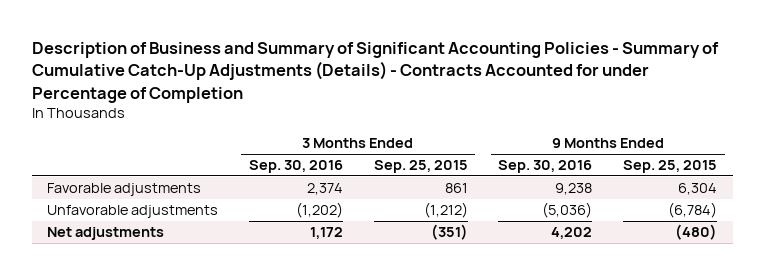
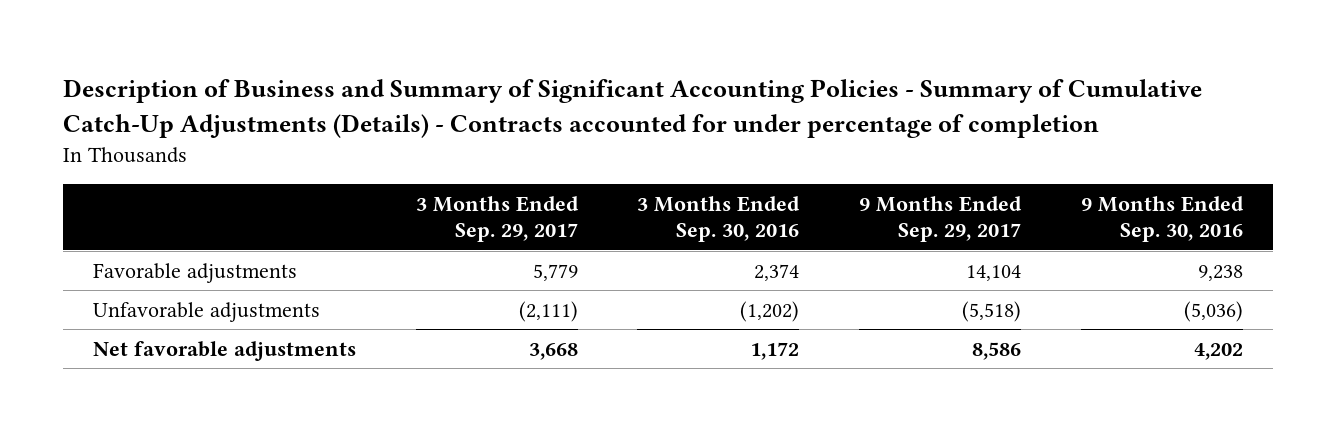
[31,41,719,103] Description of Business and Summary of Significant Accounting Policies - Summary of Cumulative Catch-Up Adjustments (Details) - Contracts Accounted for under Percentage of Completion -> [62,79,1202,138] Description of Business and Summary of Significant Accounting Policies - Summary of Cumulative Catch-Up Adjustments (Details) - Contracts accounted for under percentage of completion
[373,160,468,174] Sep. 25, 2015 -> none
[623,160,718,174] Sep. 25, 2015 -> none
none -> [415,196,579,243] 3 Months Ended Sep. 29, 2017
none -> [859,196,1023,243] 9 Months Ended Sep. 29, 2017
[47,227,165,241] Net adjustments -> [92,340,356,361] Net favorable adjustments

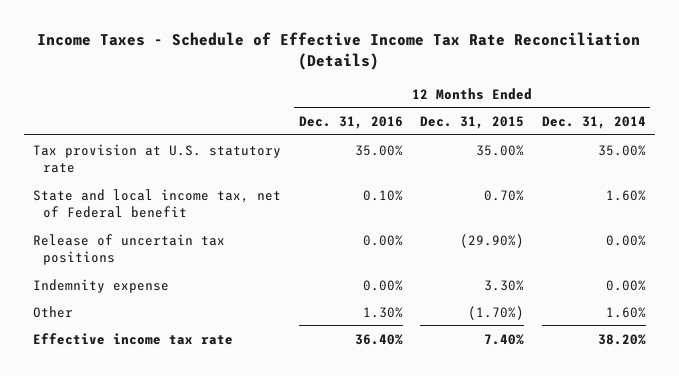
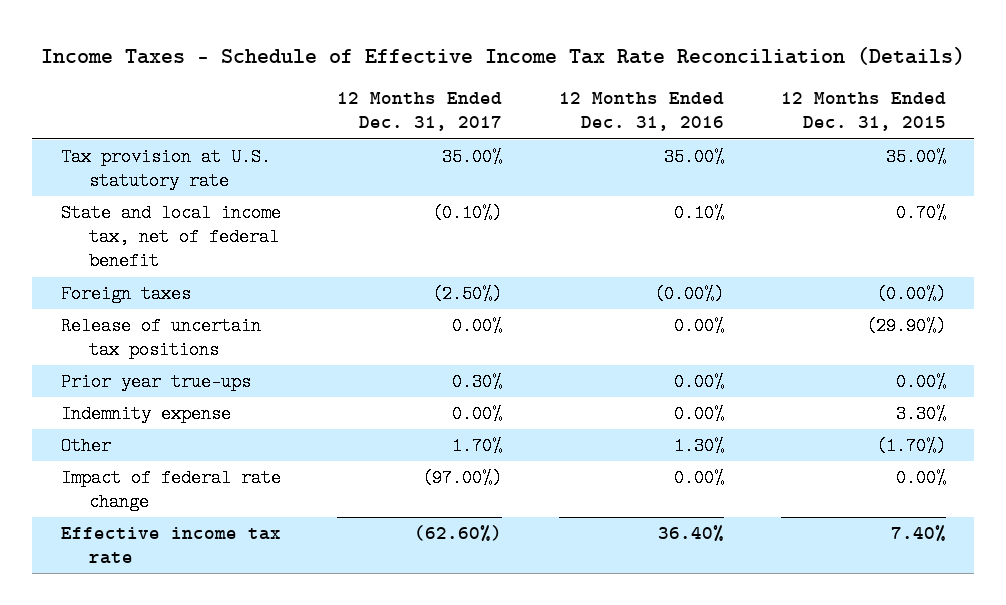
[542,116,647,130] Dec. 31, 2014 -> none
none -> [337,92,503,132] 12 Months Ended Dec. 31, 2017
[32,188,281,219] State and local income tax, net of Federal benefit -> [60,204,281,271] State and local income tax, net of federal benefit
none -> [60,285,191,304] Foreign taxes
none -> [60,373,251,392] Prior year true-ups
none -> [60,469,281,512] Impact of federal rate change

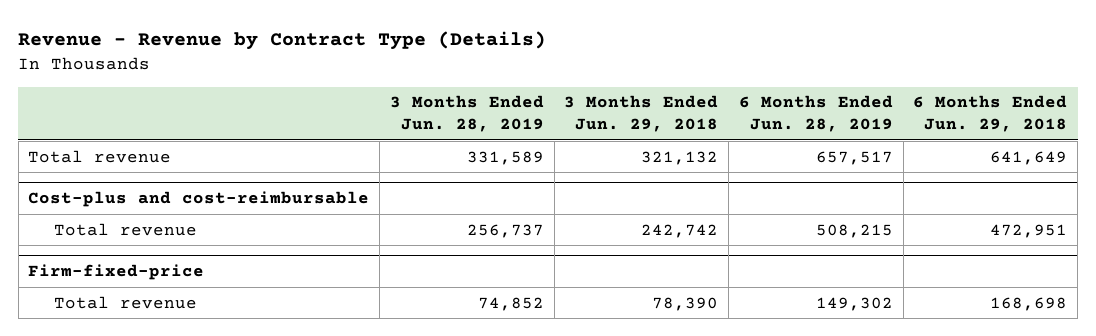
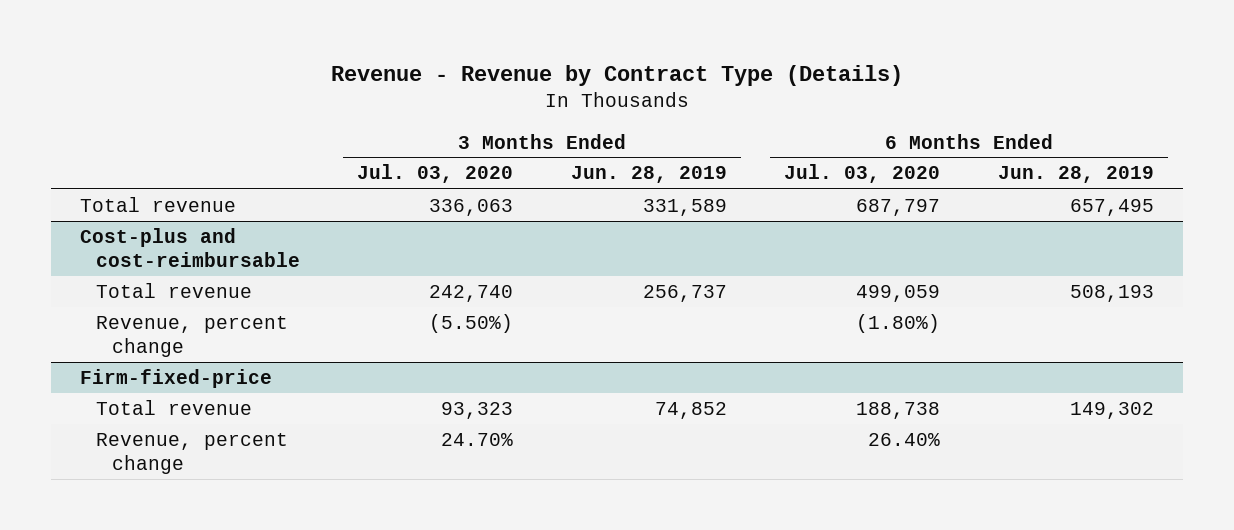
[564,95,719,133] 3 Months Ended Jun. 29, 2018 -> none
[913,95,1068,133] 6 Months Ended Jun. 29, 2018 -> none
none -> [357,164,514,184] Jul. 03, 2020
none -> [784,164,941,184] Jul. 03, 2020
[815,150,893,165] 657,517 -> [1069,198,1154,216] 657,495
[815,223,893,238] 508,215 -> [1069,284,1154,302] 508,193
none -> [96,315,289,358] Revenue, percent change
none -> [96,432,289,475] Revenue, percent change

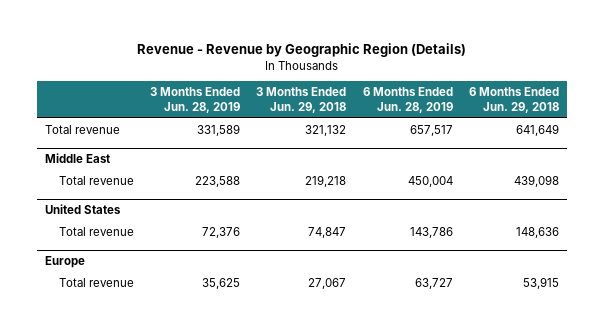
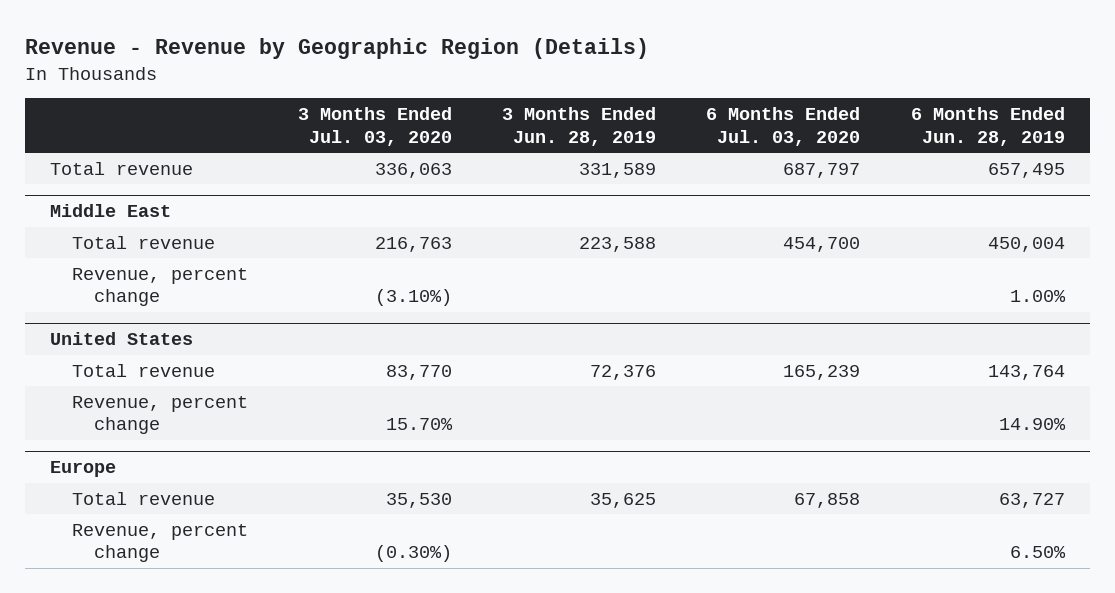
[256,87,347,113] 3 Months Ended Jun. 29, 2018 -> none
[468,87,559,113] 6 Months Ended Jun. 29, 2018 -> none
none -> [298,107,453,146] 3 Months Ended Jul. 03, 2020
none -> [706,107,861,146] 6 Months Ended Jul. 03, 2020
[409,125,453,137] 657,517 -> [987,162,1065,178] 657,495
none -> [72,267,249,307] Revenue, percent change
[409,227,453,239] 143,786 -> [987,364,1065,380] 143,764
none -> [72,395,249,435] Revenue, percent change
none -> [72,523,249,563] Revenue, percent change

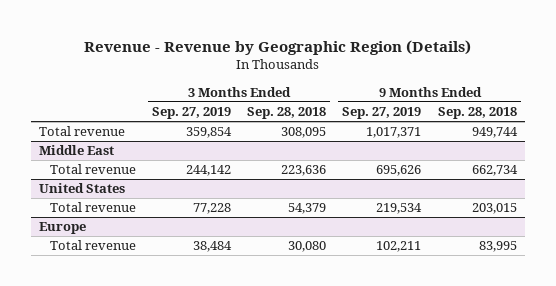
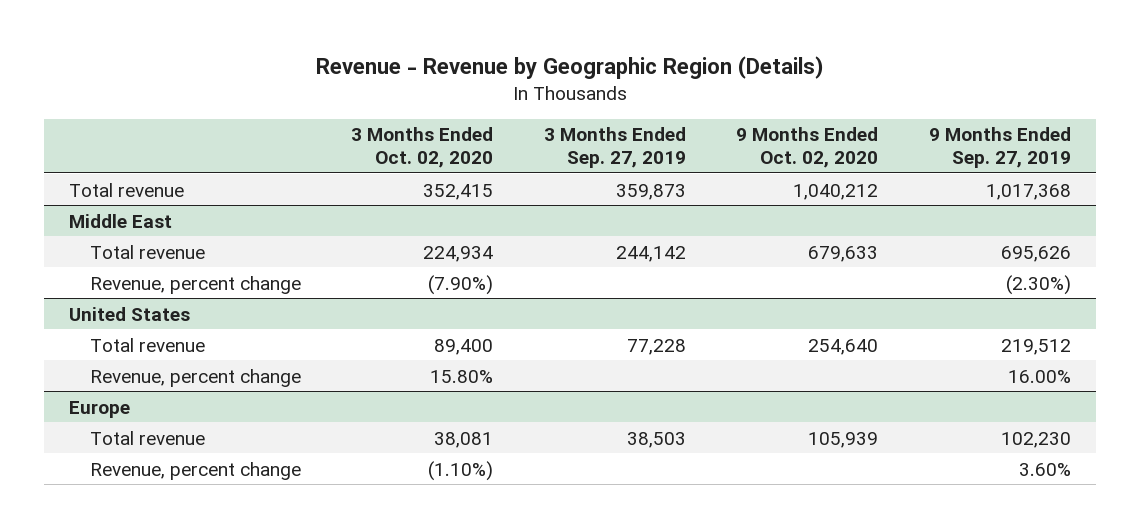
[247,107,327,120] Sep. 28, 2018 -> none
[437,107,517,120] Sep. 28, 2018 -> none
none -> [351,127,494,168] 3 Months Ended Oct. 02, 2020
none -> [736,127,879,168] 9 Months Ended Oct. 02, 2020
[186,127,233,139] 359,854 -> [615,183,686,200] 359,873
[366,127,422,139] 1,017,371 -> [985,183,1071,200] 1,017,368
none -> [89,275,301,294] Revenue, percent change
[376,203,423,215] 219,534 -> [1000,338,1071,355] 219,512
none -> [89,368,301,387] Revenue, percent change
[193,241,233,253] 38,484 -> [626,431,686,448] 38,503
[376,241,422,253] 102,211 -> [1000,431,1071,448] 102,230
none -> [89,461,301,480] Revenue, percent change

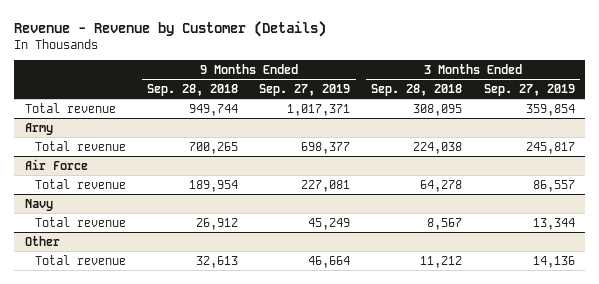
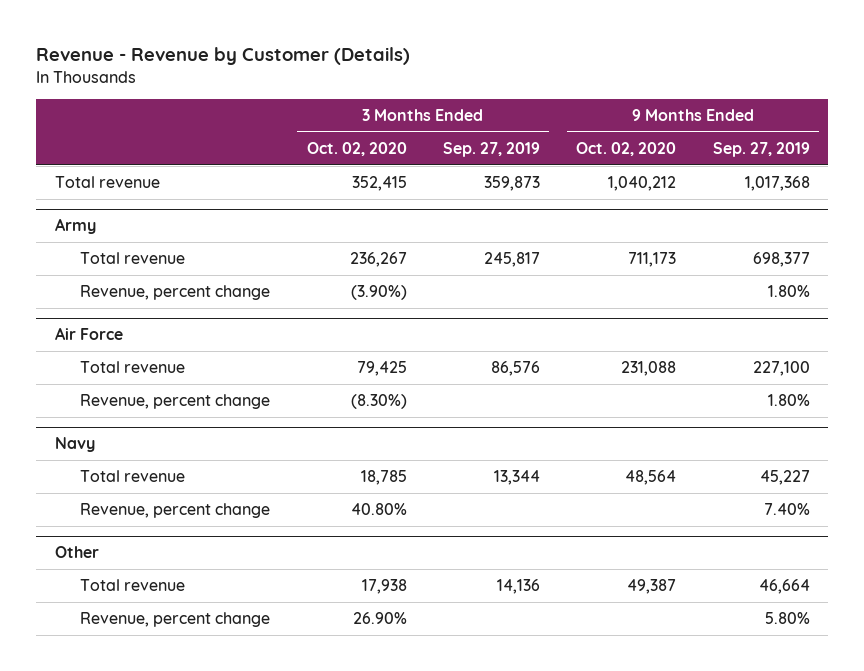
[147,83,239,96] Sep. 28, 2018 -> none
[371,83,463,96] Sep. 28, 2018 -> none
none -> [306,141,407,156] Oct. 02, 2020
none -> [576,141,677,156] Oct. 02, 2020
[287,103,351,116] 1,017,371 -> [744,176,810,192] 1,017,368
[525,103,575,116] 359,854 -> [484,176,541,192] 359,873
none -> [80,285,271,301] Revenue, percent change
[301,179,351,192] 227,081 -> [752,361,810,377] 227,100
[532,179,575,192] 86,557 -> [491,361,541,377] 86,576
none -> [80,394,271,410] Revenue, percent change
[308,217,351,230] 45,249 -> [759,470,810,486] 45,227
none -> [80,503,271,519] Revenue, percent change
none -> [80,612,271,628] Revenue, percent change

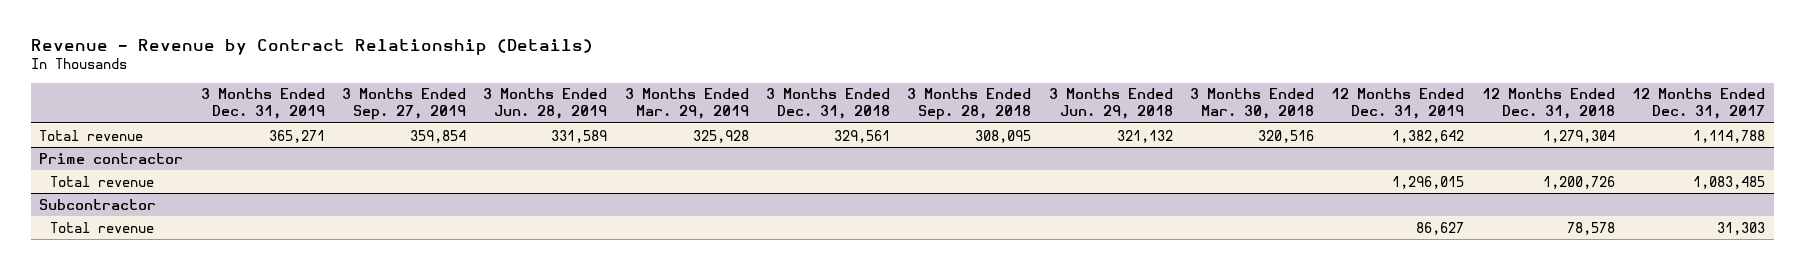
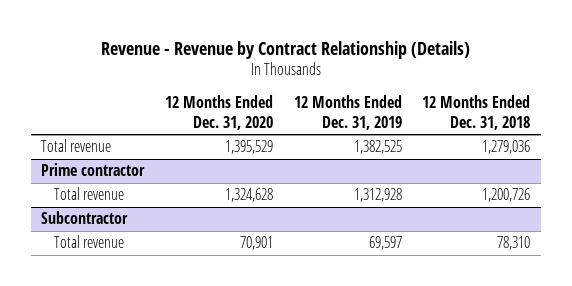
[200,88,325,120] 3 Months Ended Dec. 31, 2019 -> none
[342,88,467,121] 3 Months Ended Sep. 27, 2019 -> none
[483,88,608,120] 3 Months Ended Jun. 28, 2019 -> none
[624,88,749,120] 3 Months Ended Mar. 29, 2019 -> none
[766,88,891,120] 3 Months Ended Dec. 31, 2018 -> none
[907,88,1032,121] 3 Months Ended Sep. 28, 2018 -> none
[1048,88,1173,120] 3 Months Ended Jun. 29, 2018 -> none
[1190,88,1315,120] 3 Months Ended Mar. 30, 2018 -> none
[1632,88,1766,120] 12 Months Ended Dec. 31, 2017 -> none
none -> [164,95,273,130] 12 Months Ended Dec. 31, 2020
[1392,129,1465,143] 1,382,642 -> [353,140,402,155] 1,382,525
[1542,129,1615,143] 1,279,304 -> [482,140,531,155] 1,279,036
[1392,175,1465,189] 1,296,015 -> [353,188,402,203] 1,312,928
[1416,221,1465,235] 86,627 -> [368,236,402,251] 69,597
[1566,221,1615,235] 78,578 -> [497,236,531,251] 78,310

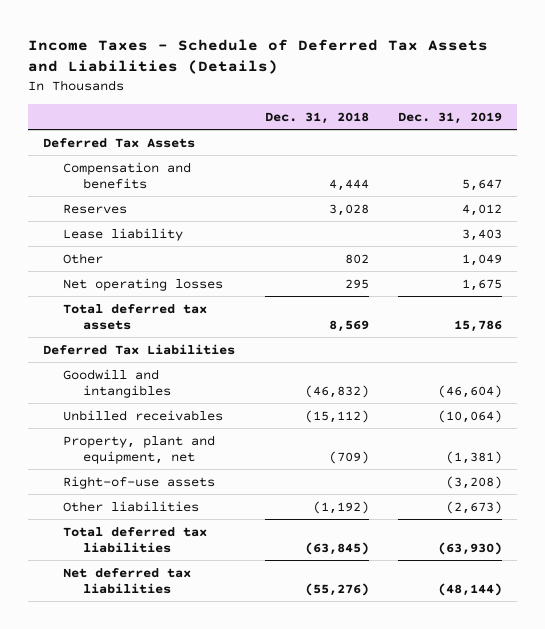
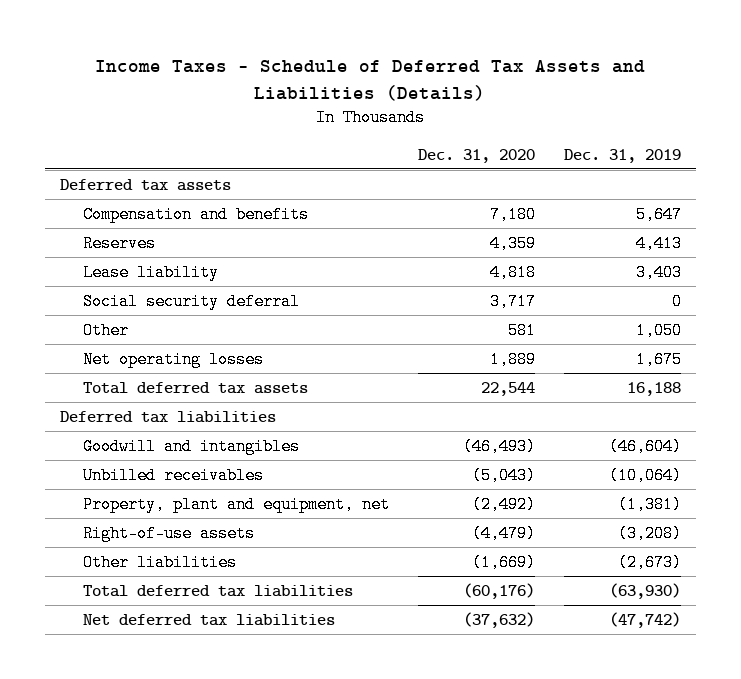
[264,112,369,125] Dec. 31, 2018 -> none
none -> [417,148,535,163] Dec. 31, 2020
[42,137,195,148] Deferred Tax Assets -> [59,178,231,191] Deferred tax assets
[462,203,503,216] 4,012 -> [635,234,682,252] 4,413
none -> [82,292,300,310] Social security deferral
[462,253,503,266] 1,049 -> [635,321,682,339] 1,050
[454,319,503,332] 15,786 -> [626,381,681,396] 16,188
[42,343,235,355] Deferred Tax Liabilities -> [59,410,276,423] Deferred tax liabilities
[438,582,503,596] (48,144) -> [608,611,681,628] (47,742)

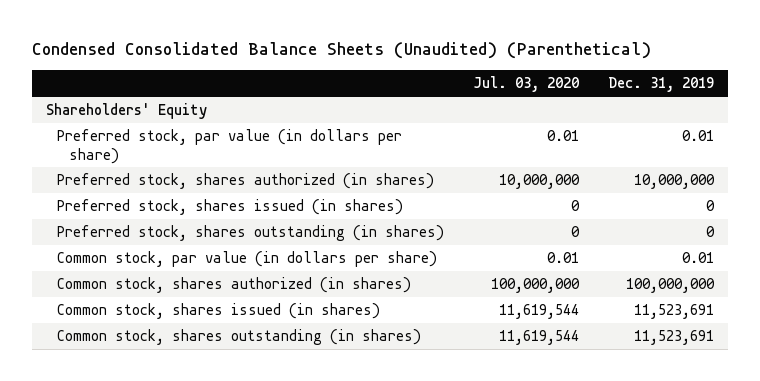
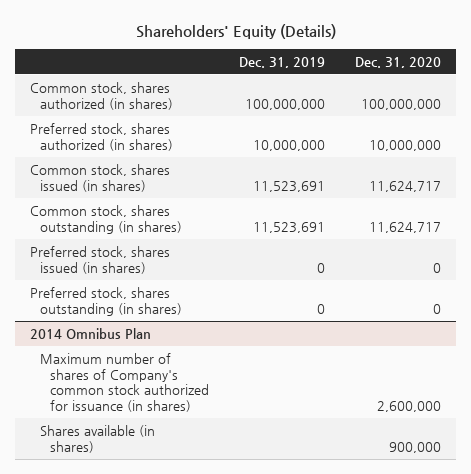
[31,42,651,60] Condensed Consolidated Balance Sheets (Unaudited) (Parenthetical) -> [135,23,336,39] Shareholders' Equity (Details)
[473,76,580,93] Jul. 03, 2020 -> none
none -> [355,56,442,68] Dec. 31, 2020
[46,103,208,120] Shareholders' Equity -> none
[57,129,403,164] Preferred stock, par value (in dollars per share) -> none
[57,251,438,268] Common stock, par value (in dollars per share) -> none
[57,173,435,190] Preferred stock, shares authorized (in shares) -> [30,123,174,151] Preferred stock, shares authorized (in shares)
[57,199,404,216] Preferred stock, shares issued (in shares) -> [30,246,171,274] Preferred stock, shares issued (in shares)
[57,225,445,242] Preferred stock, shares outstanding (in shares) -> [30,287,183,316] Preferred stock, shares outstanding (in shares)
none -> [30,328,152,340] 2014 Omnibus Plan
none -> [40,353,210,412] Maximum number of shares of Company's common stock authorized for issuance (in shares)
none -> [40,425,156,453] Shares available (in shares)

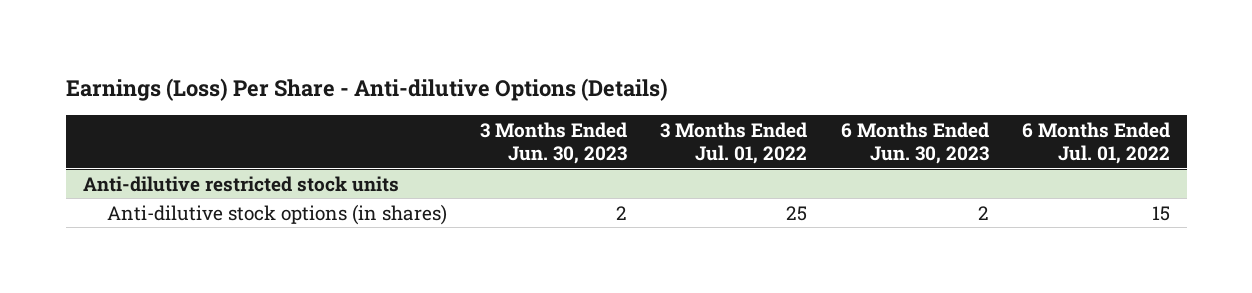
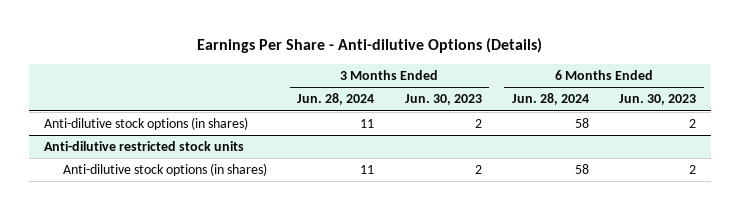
[65,77,668,101] Earnings (Loss) Per Share - Anti-dilutive Options (Details) -> [197,38,543,54] Earnings Per Share - Anti-dilutive Options (Details)
[660,121,808,164] 3 Months Ended Jul. 01, 2022 -> none
[1021,121,1170,164] 6 Months Ended Jul. 01, 2022 -> none
none -> [297,93,375,106] Jun. 28, 2024
none -> [511,93,589,106] Jun. 28, 2024
none -> [44,117,249,131] Anti-dilutive stock options (in shares)

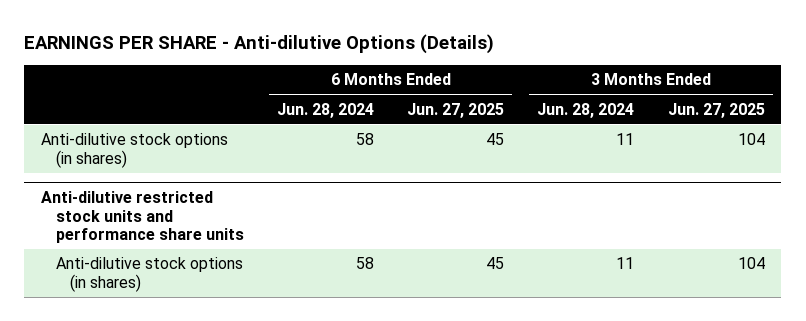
[197,38,543,54] Earnings Per Share - Anti-dilutive Options (Details) -> [24,34,495,55] EARNINGS PER SHARE - Anti-dilutive Options (Details)
[404,94,482,106] Jun. 30, 2023 -> none
[619,94,697,106] Jun. 30, 2023 -> none
none -> [407,102,505,118] Jun. 27, 2025
none -> [667,102,765,118] Jun. 27, 2025
[44,141,245,152] Anti-dilutive restricted stock units -> [41,190,244,244] Anti-dilutive restricted stock units and performance share units

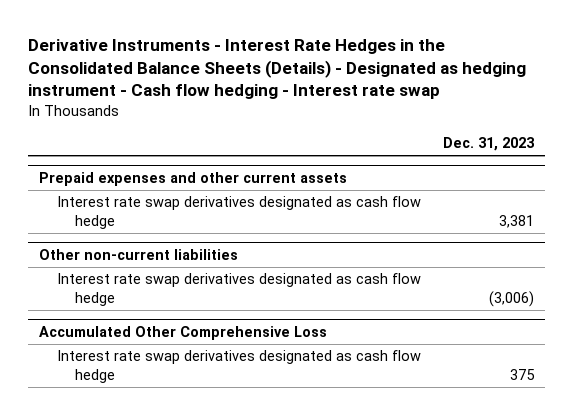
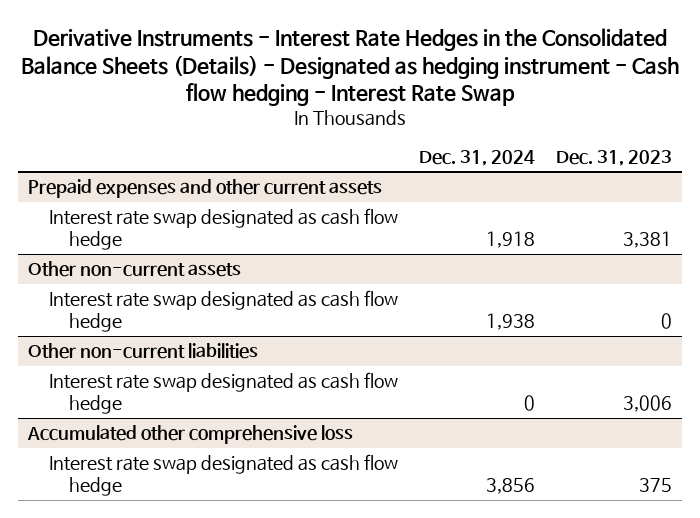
[28,38,527,100] Derivative Instruments - Interest Rate Hedges in the Consolidated Balance Sheets (Details) - Designated as hedging instrument - Cash flow hedging - Interest rate swap -> [20,28,679,107] Derivative Instruments - Interest Rate Hedges in the Consolidated Balance Sheets (Details) - Designated as hedging instrument - Cash flow hedging - Interest Rate Swap
none -> [418,149,535,166] Dec. 31, 2024
[56,196,421,229] Interest rate swap derivatives designated as cash flow hedge -> [48,208,398,251] Interest rate swap designated as cash flow hedge
none -> [28,261,242,278] Other non-current assets
none -> [48,290,398,333] Interest rate swap designated as cash flow hedge
[56,273,421,306] Interest rate swap derivatives designated as cash flow hedge -> [48,372,398,415] Interest rate swap designated as cash flow hedge
[488,290,534,307] (3,006) -> [622,395,672,413] 3,006
[39,325,328,340] Accumulated Other Comprehensive Loss -> [27,425,354,445] Accumulated other comprehensive loss
[56,350,421,383] Interest rate swap derivatives designated as cash flow hedge -> [48,454,398,497] Interest rate swap designated as cash flow hedge

